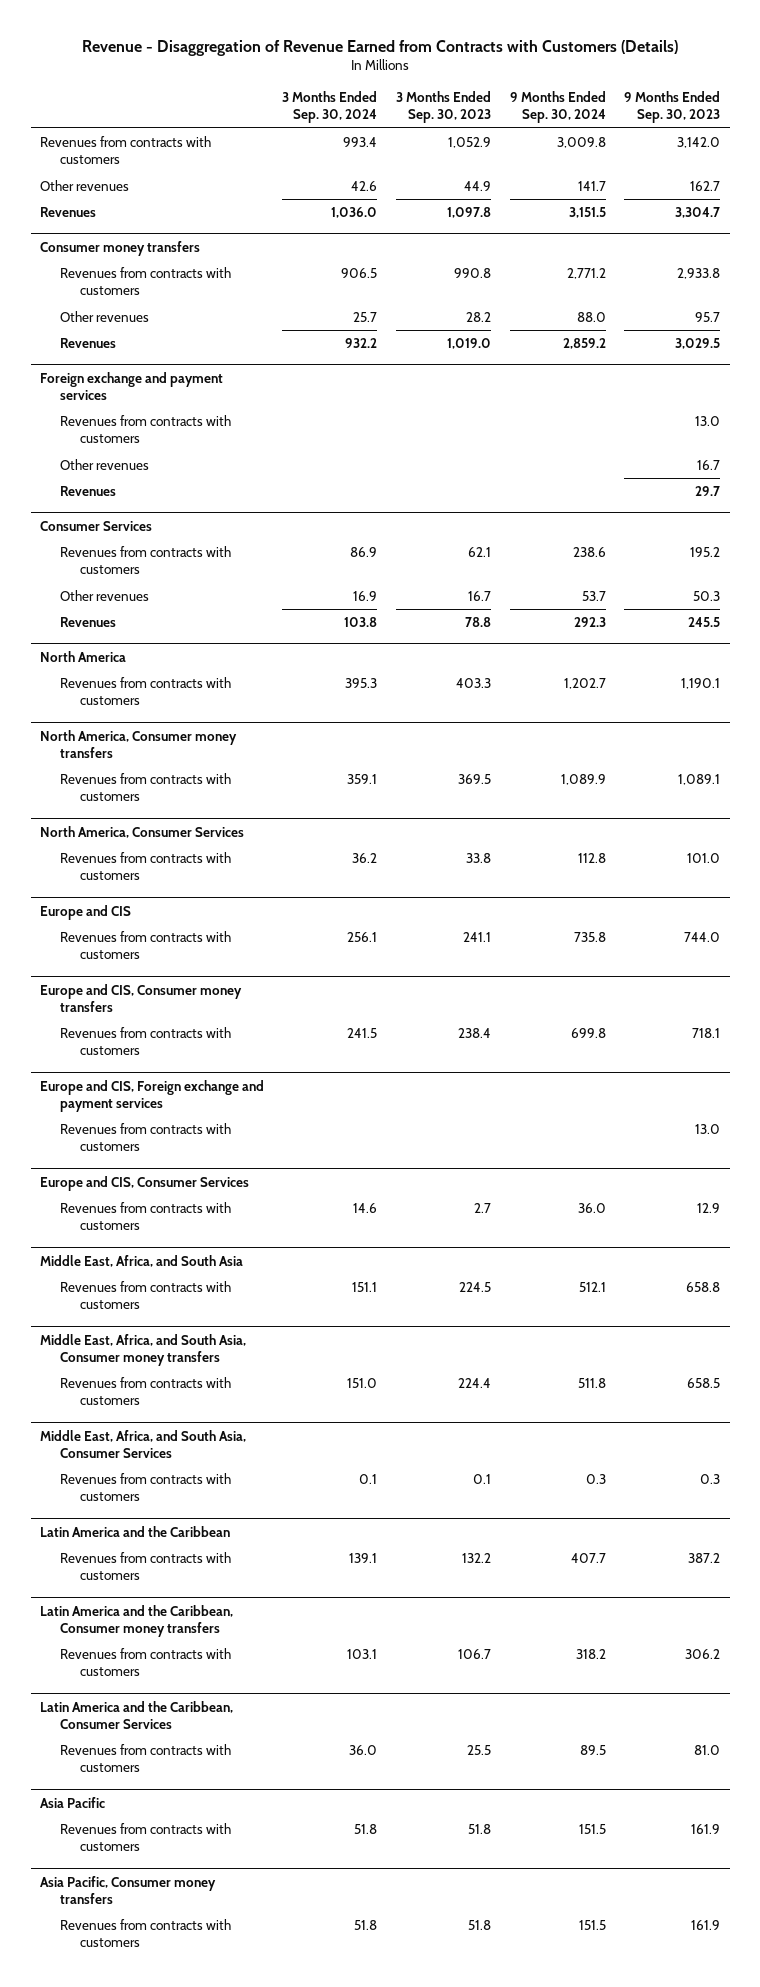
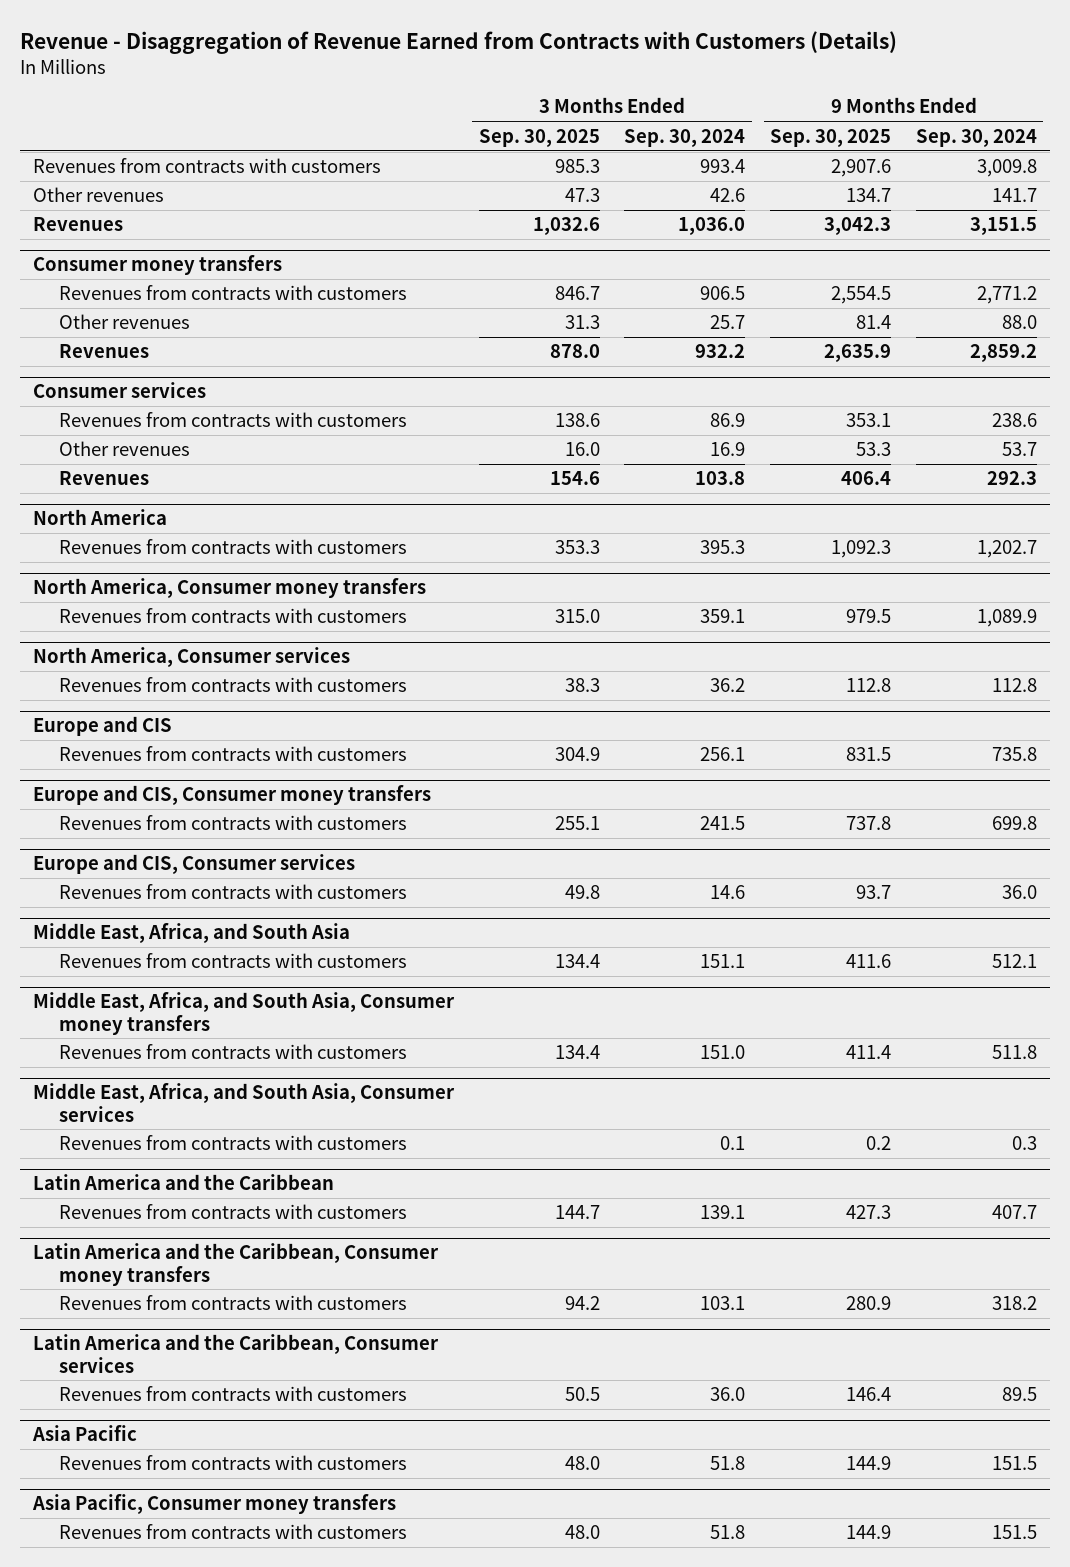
[396,91,492,124] 3 Months Ended Sep. 30, 2023 -> none
[624,91,721,124] 9 Months Ended Sep. 30, 2023 -> none
none -> [478,128,600,147] Sep. 30, 2025
none -> [770,128,892,147] Sep. 30, 2025
[39,371,223,400] Foreign exchange and payment services -> none
[60,415,232,444] Revenues from contracts with customers -> none
[60,459,150,471] Other revenues -> none
[60,486,117,497] Revenues -> none
[39,520,152,531] Consumer Services -> [32,382,206,399] Consumer services
[39,825,244,838] North America, Consumer Services -> [32,647,350,668] North America, Consumer services
[39,1079,264,1112] Europe and CIS, Foreign exchange and payment services -> none
[60,1123,232,1152] Revenues from contracts with customers -> none
[39,1175,249,1191] Europe and CIS, Consumer Services -> [32,854,355,875] Europe and CIS, Consumer services
[39,1429,246,1458] Middle East, Africa, and South Asia, Consumer Services -> [32,1083,455,1122] Middle East, Africa, and South Asia, Consumer services
[39,1700,233,1729] Latin America and the Caribbean, Consumer Services -> [32,1334,439,1373] Latin America and the Caribbean, Consumer services

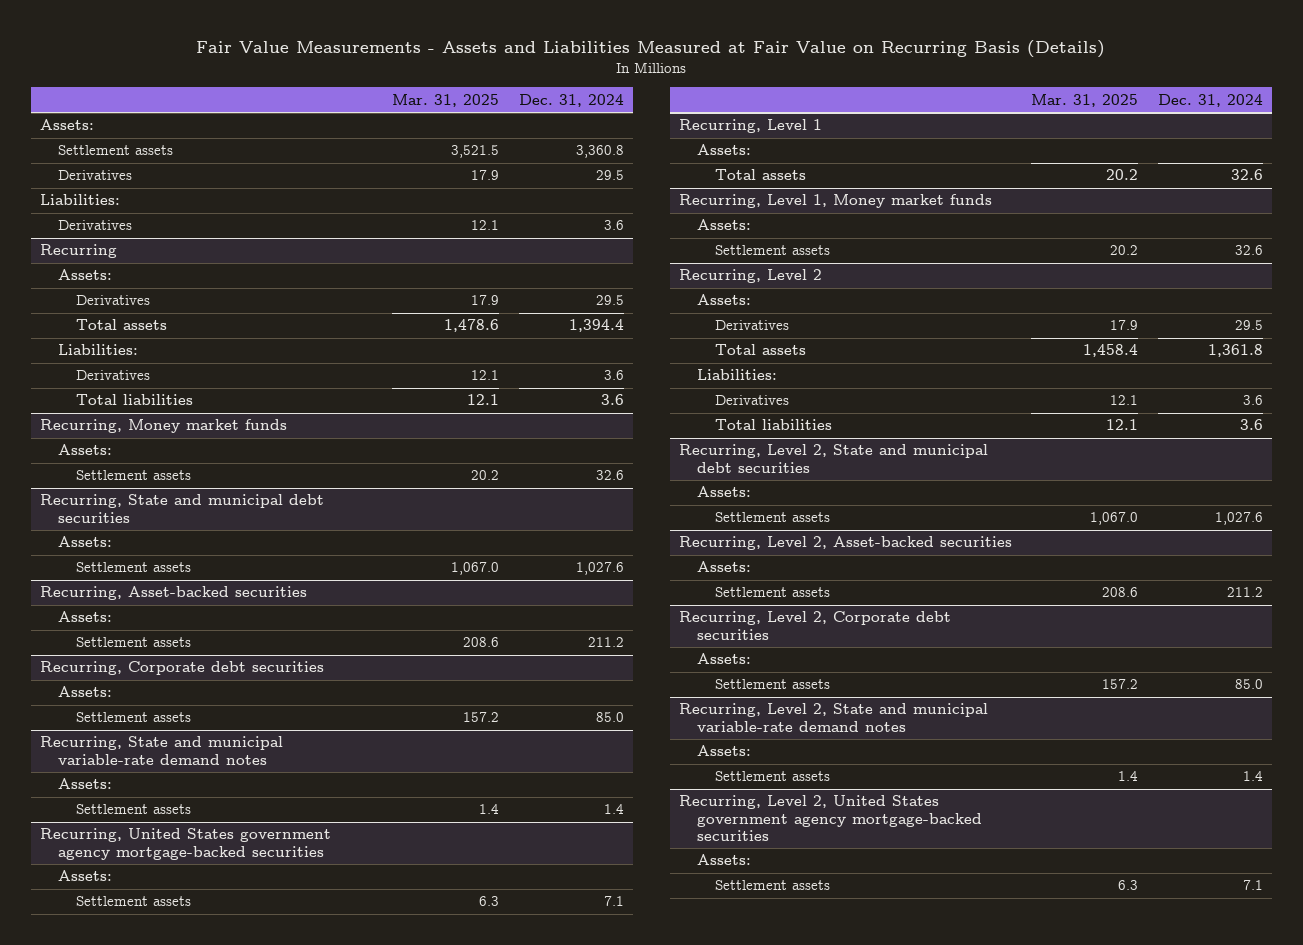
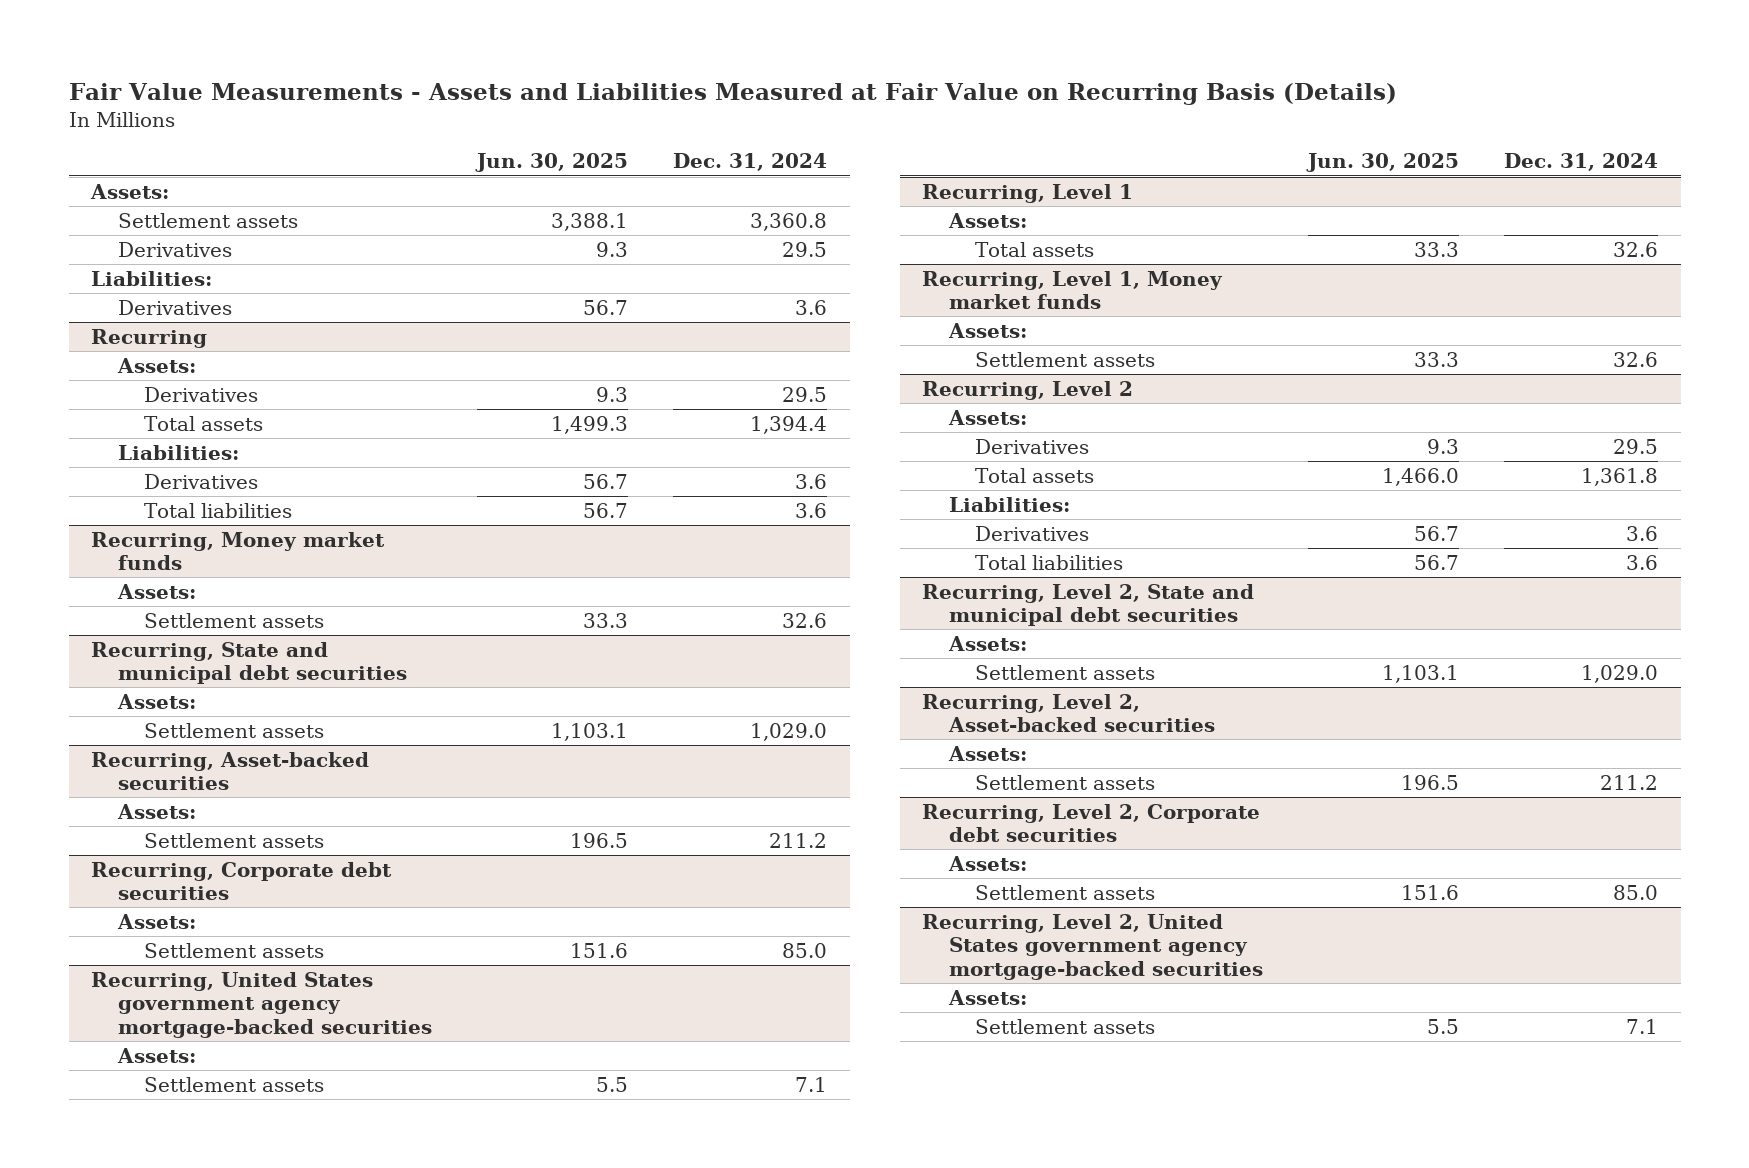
[392,93,500,107] Mar. 31, 2025 -> none
none -> [474,153,628,173] Jun. 30, 2025
[575,562,624,576] 1,027.6 -> [750,722,828,741] 1,029.0
[40,736,284,765] Recurring, State and municipal variable-rate demand notes -> none
[58,778,113,790] Assets: -> none
[76,804,192,815] Settlement assets -> none
[1214,512,1263,526] 1,027.6 -> [1581,664,1659,683] 1,029.0
[679,703,989,732] Recurring, Level 2, State and municipal variable-rate demand notes -> none
[697,745,752,757] Assets: -> none
[715,771,831,782] Settlement assets -> none

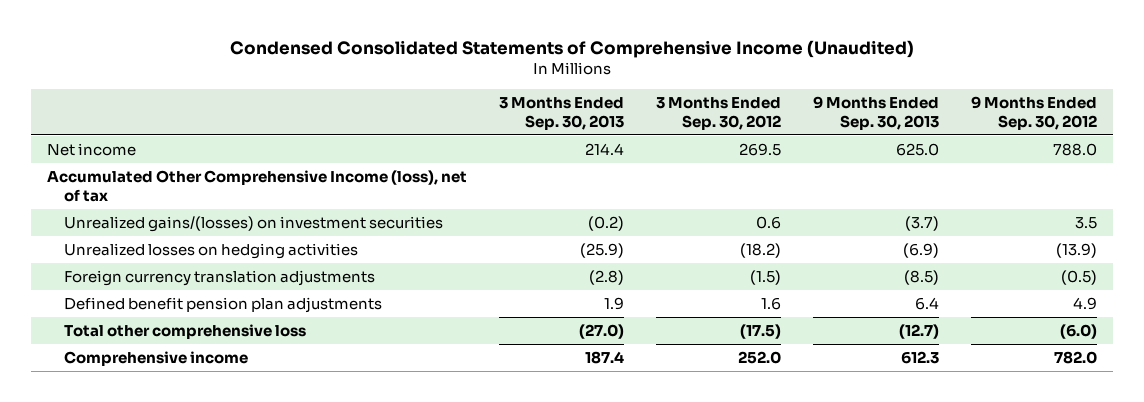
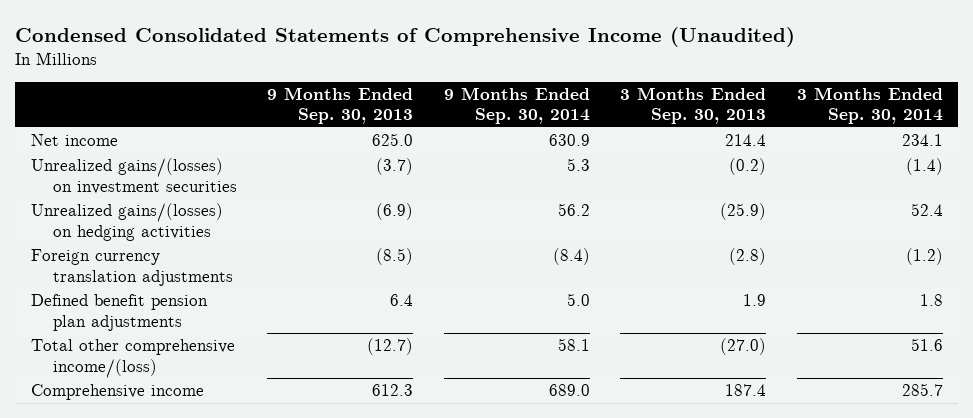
[655,97,781,130] 3 Months Ended Sep. 30, 2012 -> none
[970,96,1097,130] 9 Months Ended Sep. 30, 2012 -> none
none -> [443,86,590,125] 9 Months Ended Sep. 30, 2014
none -> [796,86,943,125] 3 Months Ended Sep. 30, 2014
[46,169,467,202] Accumulated Other Comprehensive Income (loss), net of tax -> none
[63,242,358,259] Unrealized losses on hedging activities -> [30,203,223,241] Unrealized gains/(losses) on hedging activities
[63,323,306,339] Total other comprehensive loss -> [30,339,235,378] Total other comprehensive income/(loss)

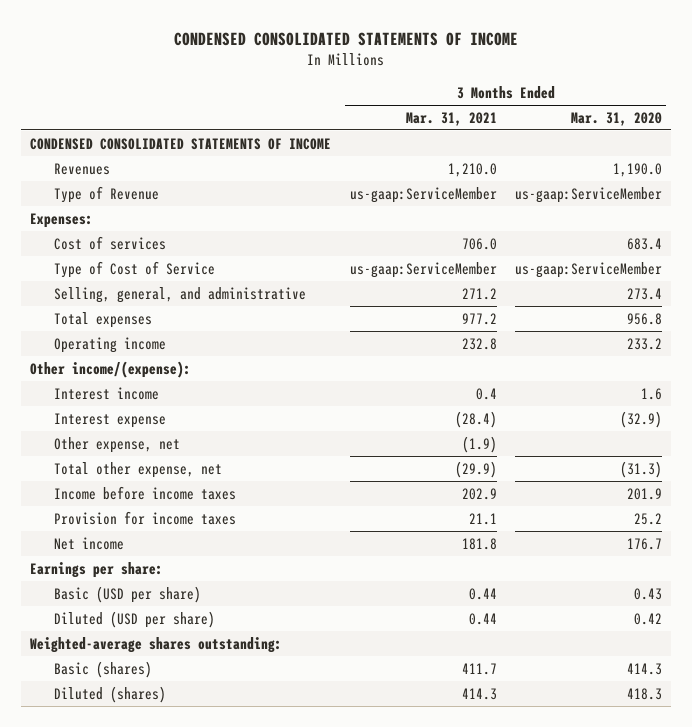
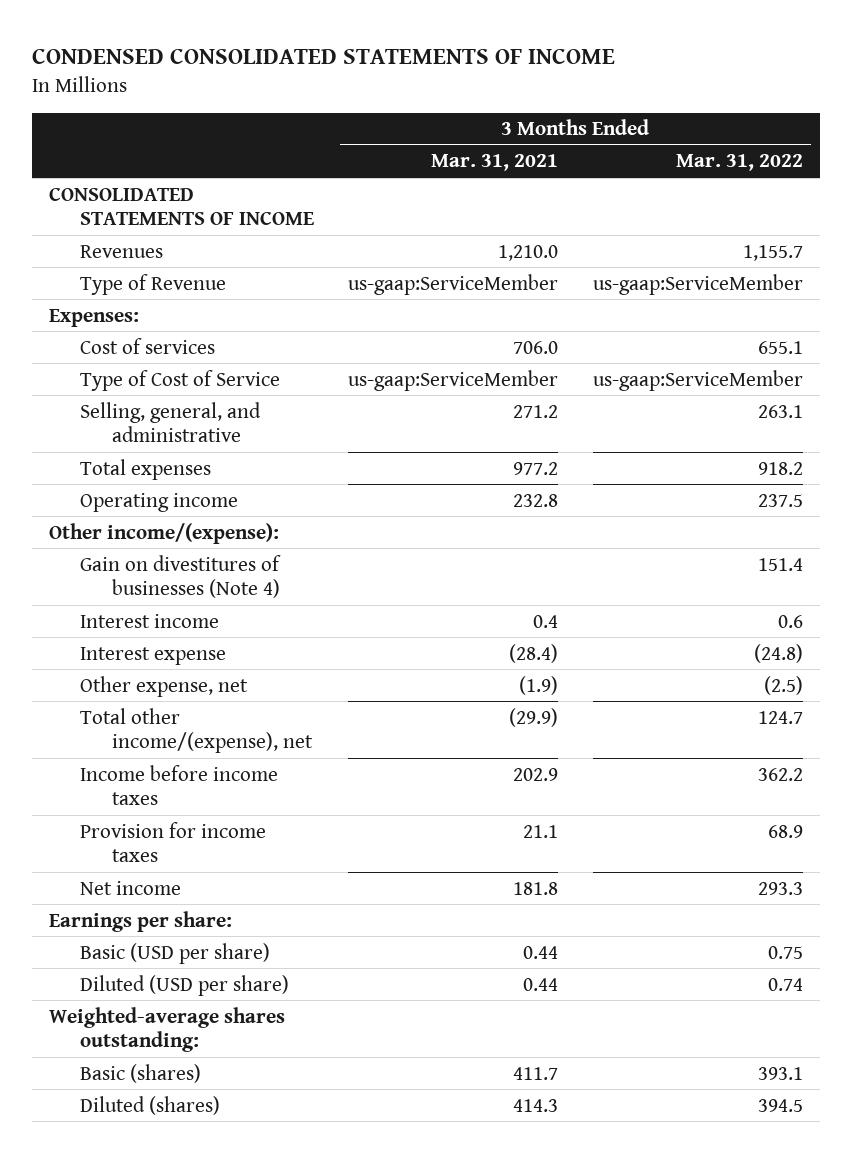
[570,111,662,126] Mar. 31, 2020 -> none
none -> [675,154,803,172] Mar. 31, 2022
[30,137,332,150] CONDENSED CONSOLIDATED STATEMENTS OF INCOME -> [48,187,315,226] CONSOLIDATED STATEMENTS OF INCOME
none -> [80,554,282,599] Gain on divestitures of businesses (Note 4)
[54,461,223,478] Total other expense, net -> [80,707,313,754] Total other income/(expense), net

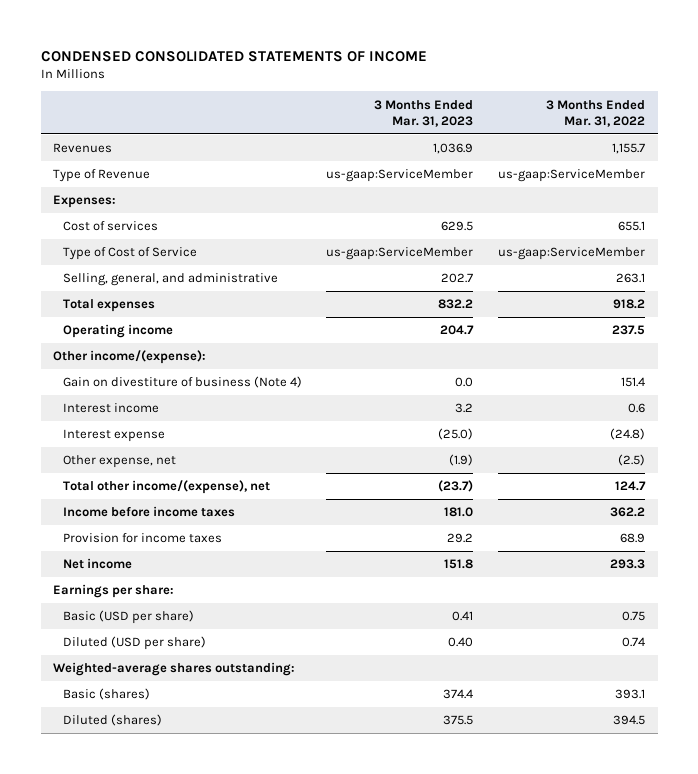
[431,154,559,172] Mar. 31, 2021 -> none
none -> [374,99,474,127] 3 Months Ended Mar. 31, 2023
[48,187,315,226] CONSOLIDATED STATEMENTS OF INCOME -> none
[80,554,282,599] Gain on divestitures of businesses (Note 4) -> [62,376,302,389] Gain on divestiture of business (Note 4)

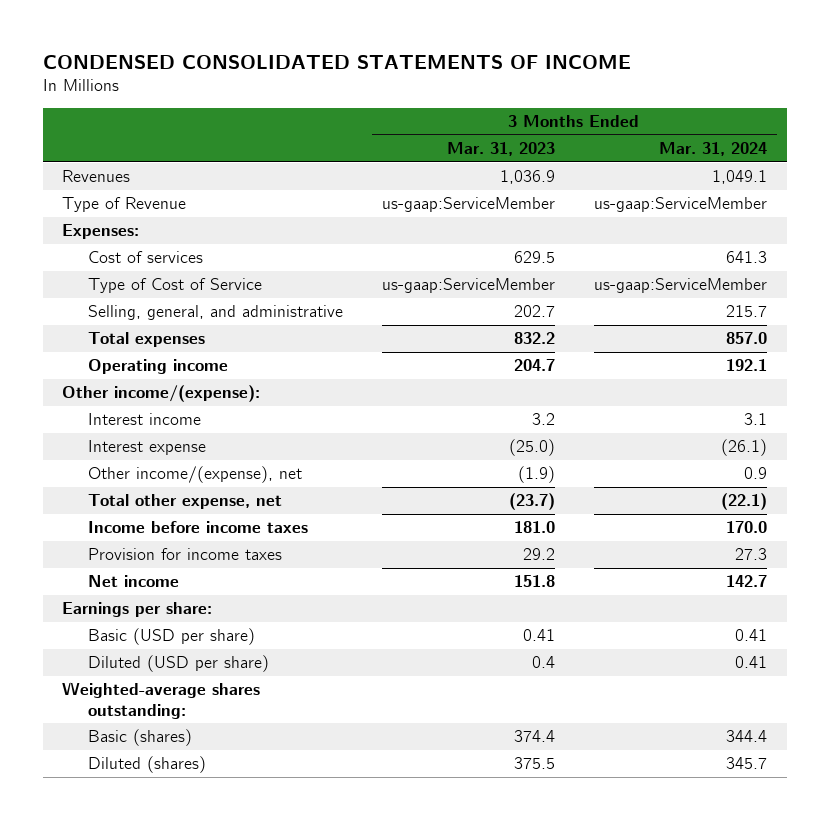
[546,99,646,127] 3 Months Ended Mar. 31, 2022 -> none
none -> [659,142,768,157] Mar. 31, 2024
[62,376,302,389] Gain on divestiture of business (Note 4) -> none
[62,455,176,469] Other expense, net -> [87,466,302,484] Other income/(expense), net
[62,480,270,495] Total other income/(expense), net -> [87,494,282,510] Total other expense, net
[448,637,474,648] 0.40 -> [531,656,555,669] 0.4

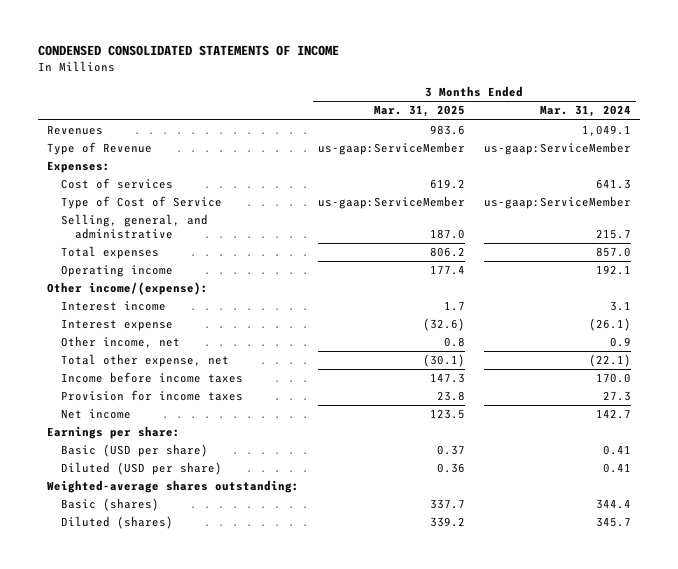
[446,142,555,157] Mar. 31, 2023 -> none
none -> [374,105,466,118] Mar. 31, 2025
[87,466,302,484] Other income/(expense), net -> [61,336,181,349] Other income, net

